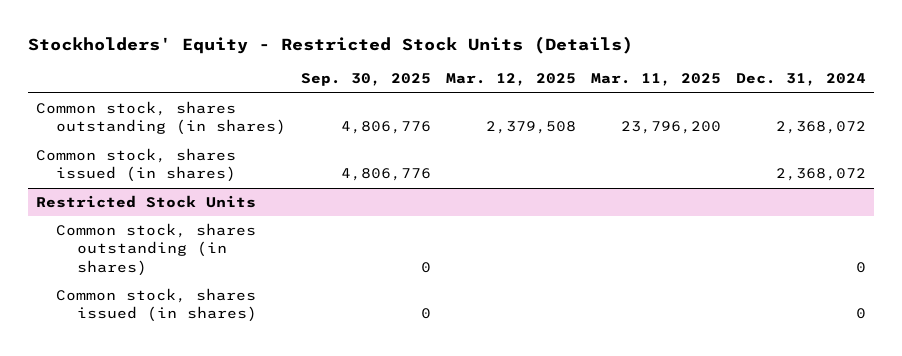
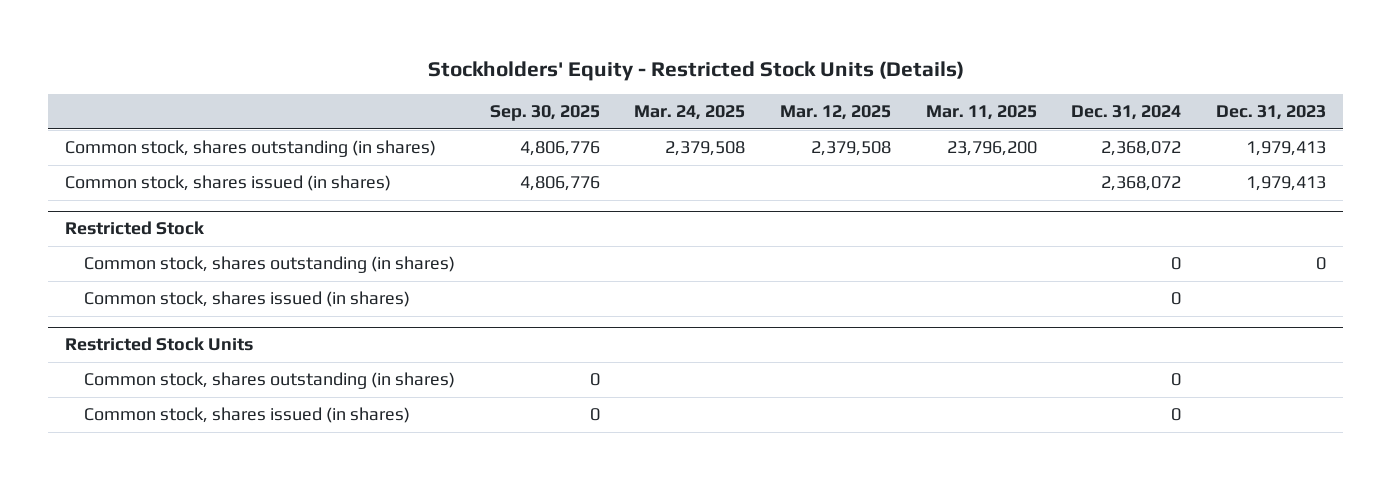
none -> [634,105,746,121] Mar. 24, 2025
none -> [1216,105,1327,121] Dec. 31, 2023
none -> [65,221,205,236] Restricted Stock
none -> [84,256,456,274] Common stock, shares outstanding (in shares)
none -> [84,291,411,308] Common stock, shares issued (in shares)

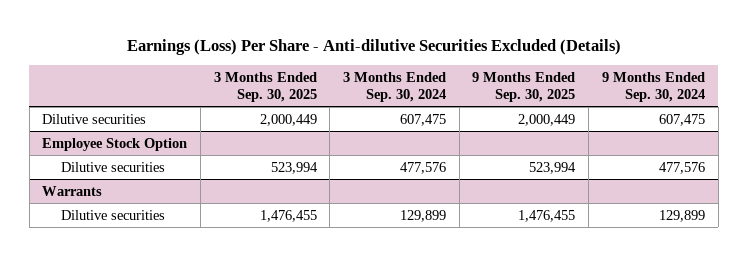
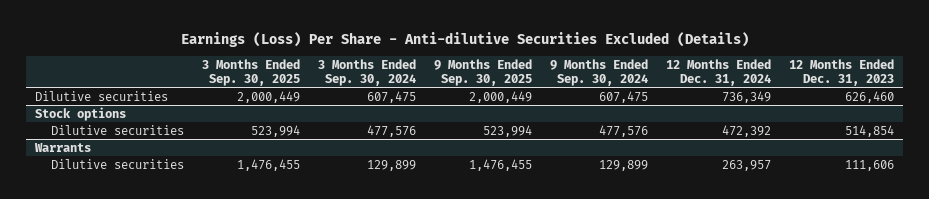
none -> [666,58,772,86] 12 Months Ended Dec. 31, 2024
none -> [789,58,895,86] 12 Months Ended Dec. 31, 2023
[42,137,188,151] Employee Stock Option -> [34,106,126,121] Stock options

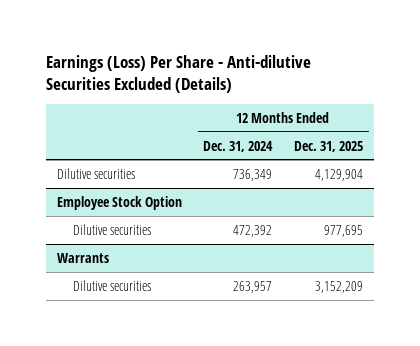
[201,58,300,86] 3 Months Ended Sep. 30, 2025 -> none
[317,58,416,86] 3 Months Ended Sep. 30, 2024 -> none
[433,58,532,86] 9 Months Ended Sep. 30, 2025 -> none
[549,58,648,86] 9 Months Ended Sep. 30, 2024 -> none
[789,58,895,86] 12 Months Ended Dec. 31, 2023 -> none
none -> [294,140,364,152] Dec. 31, 2025
[34,106,126,121] Stock options -> [56,195,182,210] Employee Stock Option

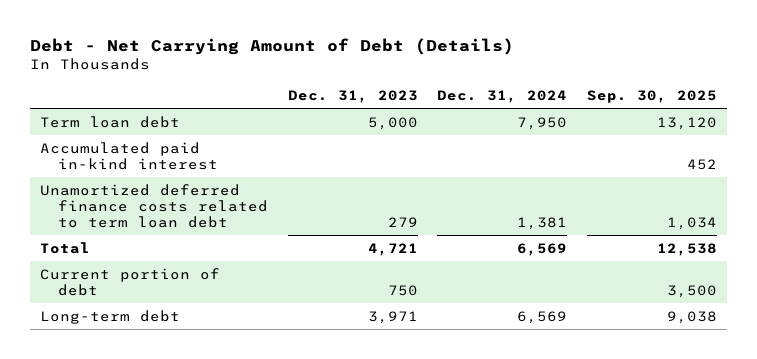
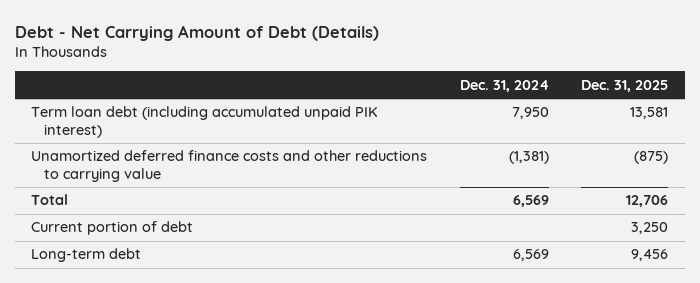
[287,89,418,103] Dec. 31, 2023 -> none
[587,89,718,103] Sep. 30, 2025 -> none
none -> [581,79,669,92] Dec. 31, 2025
[40,141,218,170] Accumulated paid in-kind interest -> none
[40,115,181,128] Term loan debt -> [31,106,379,139] Term loan debt (including accumulated unpaid PIK interest)
[40,183,268,229] Unamortized deferred finance costs related to term loan debt -> [31,150,428,183] Unamortized deferred finance costs and other reductions to carrying value
[517,217,568,231] 1,381 -> [508,151,549,165] (1,381)

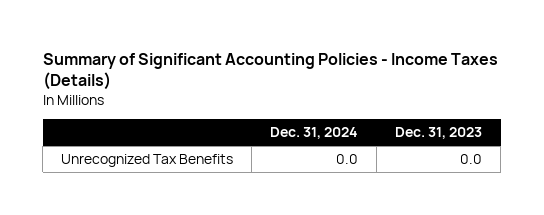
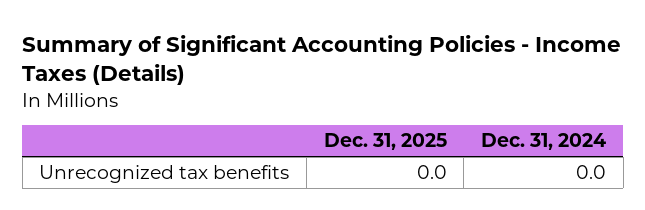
[395,127,483,140] Dec. 31, 2023 -> none
none -> [323,133,447,151] Dec. 31, 2025
[61,154,234,168] Unrecognized Tax Benefits -> [39,164,290,183] Unrecognized tax benefits

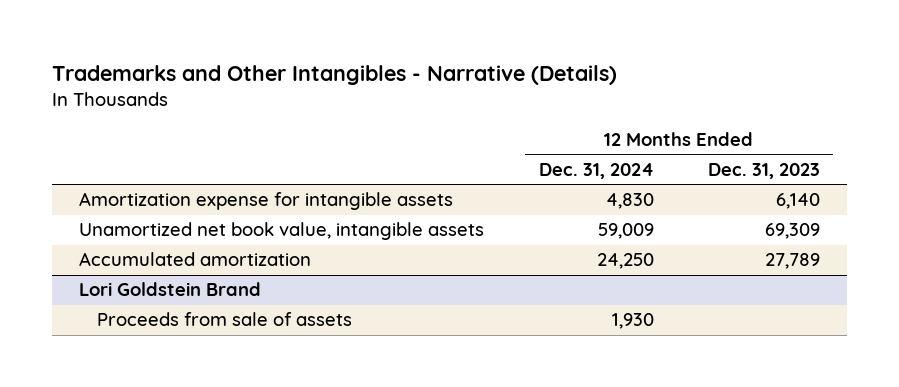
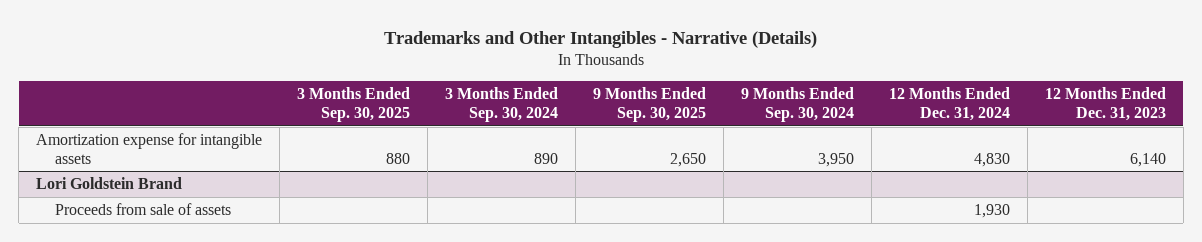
none -> [297,87,411,122] 3 Months Ended Sep. 30, 2025
none -> [445,87,559,122] 3 Months Ended Sep. 30, 2024
none -> [592,87,706,122] 9 Months Ended Sep. 30, 2025
none -> [740,87,854,122] 9 Months Ended Sep. 30, 2024
[79,222,485,241] Unamortized net book value, intangible assets -> none
[79,252,312,267] Accumulated amortization -> none

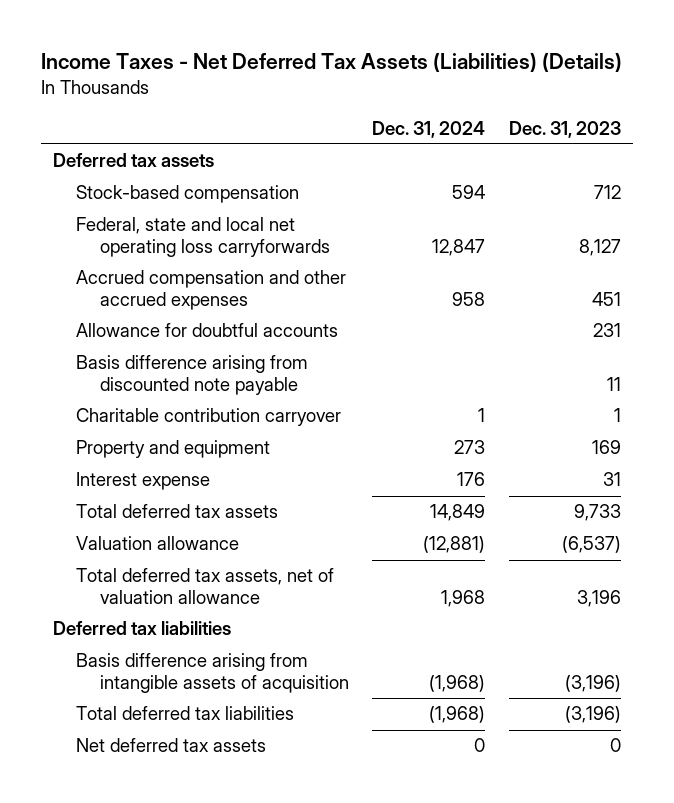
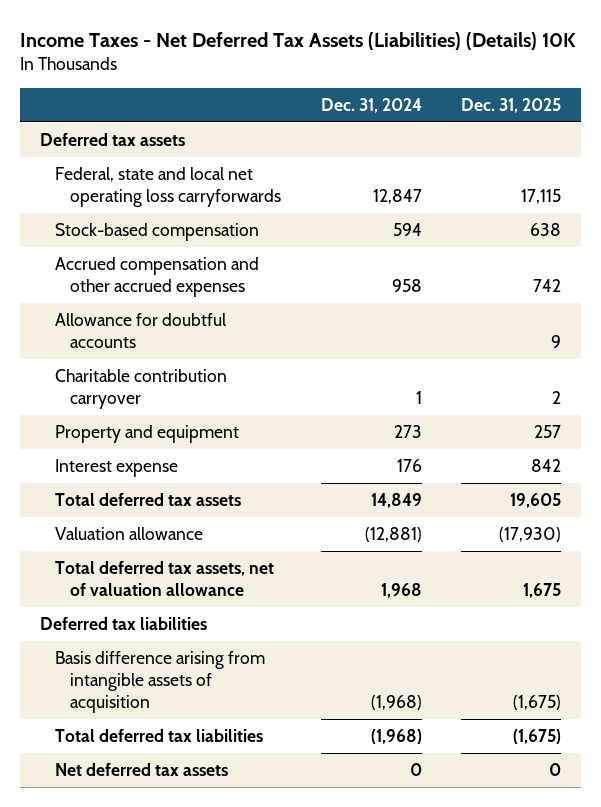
[40,52,622,73] Income Taxes - Net Deferred Tax Assets (Liabilities) (Details) -> [20,32,577,51] Income Taxes - Net Deferred Tax Assets (Liabilities) (Details) 10K
[509,120,622,138] Dec. 31, 2023 -> none
none -> [461,97,562,113] Dec. 31, 2025
[76,185,300,204] Stock-based compensation -> [54,223,259,242] Stock-based compensation
[76,355,309,396] Basis difference arising from discounted note payable -> none

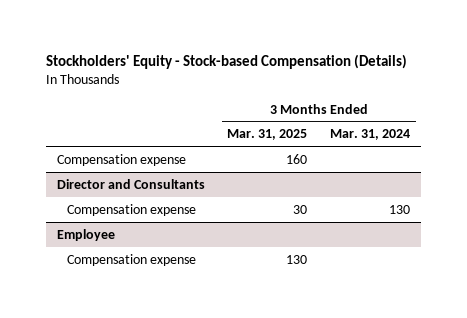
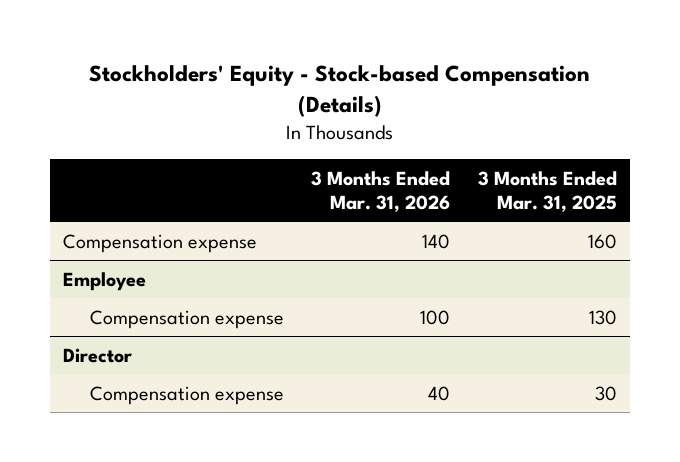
[329,129,410,141] Mar. 31, 2024 -> none
none -> [311,170,451,213] 3 Months Ended Mar. 31, 2026
[56,178,205,189] Director and Consultants -> none
[66,203,196,216] Compensation expense -> none
none -> [63,347,133,363] Director
none -> [89,385,284,405] Compensation expense

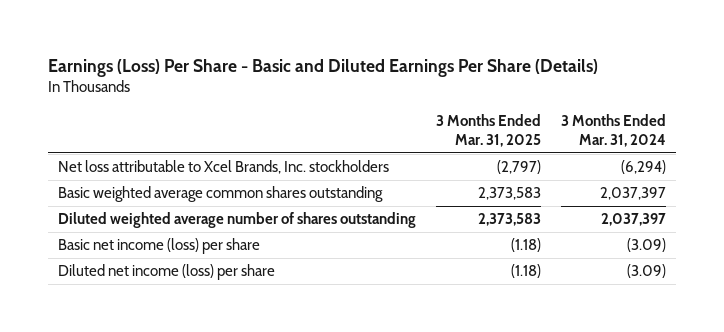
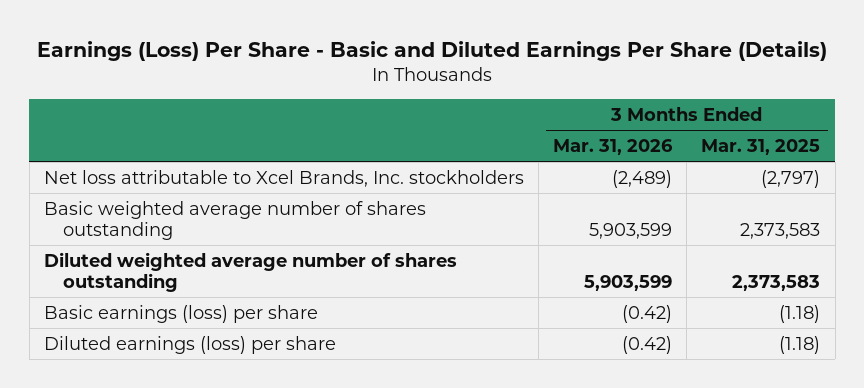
[561,113,667,148] 3 Months Ended Mar. 31, 2024 -> none
none -> [553,138,674,155] Mar. 31, 2026
[58,186,384,203] Basic weighted average common shares outstanding -> [44,200,427,240] Basic weighted average number of shares outstanding
[58,238,261,255] Basic net income (loss) per share -> [44,304,319,323] Basic earnings (loss) per share
[58,264,276,281] Diluted net income (loss) per share -> [44,335,337,354] Diluted earnings (loss) per share

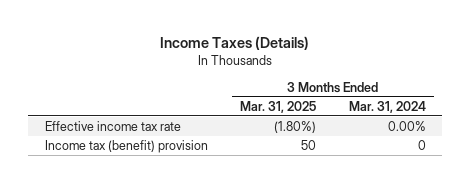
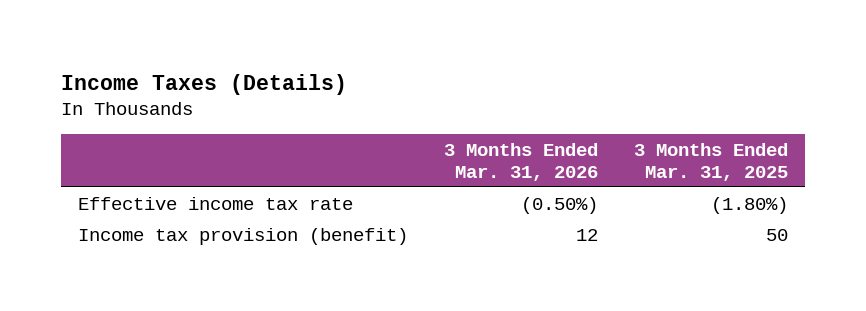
[348,100,426,113] Mar. 31, 2024 -> none
none -> [443,142,598,181] 3 Months Ended Mar. 31, 2026
[44,140,208,154] Income tax (benefit) provision -> [78,227,409,245] Income tax provision (benefit)

